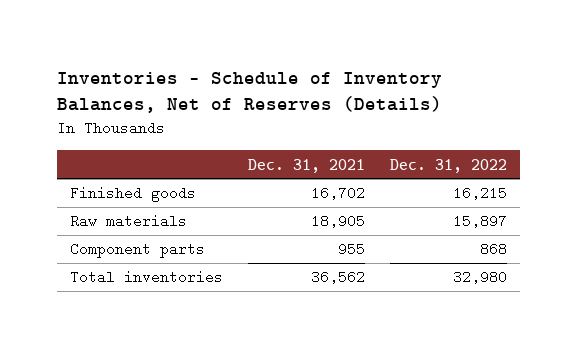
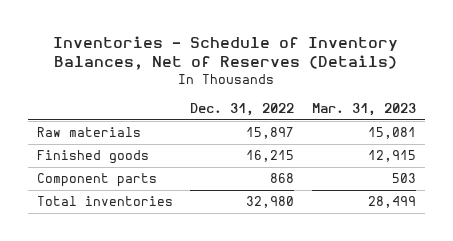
[247,158,365,173] Dec. 31, 2021 -> none
none -> [312,103,417,117] Mar. 31, 2023
[69,186,196,203] Finished goods -> [36,150,149,165] Finished goods

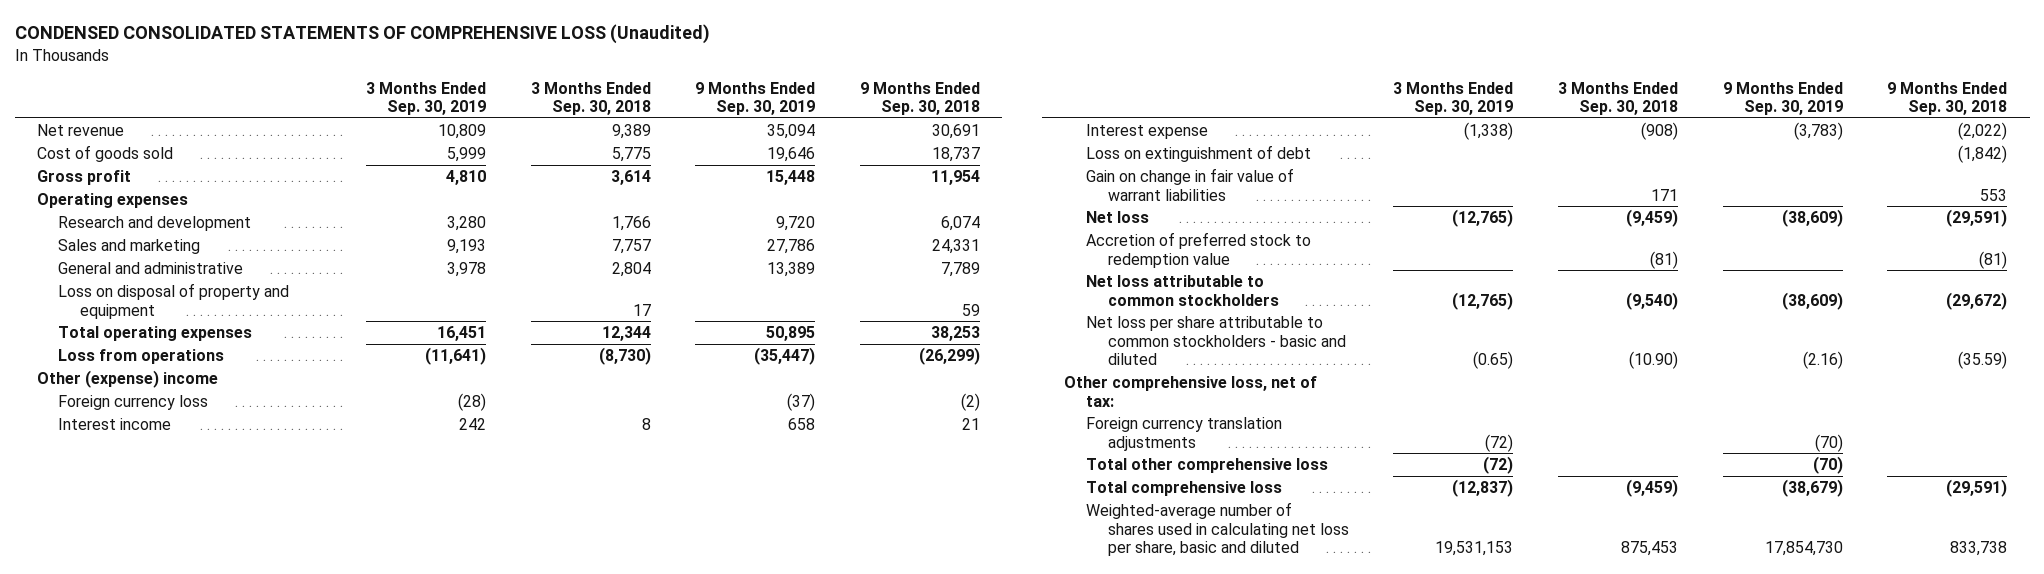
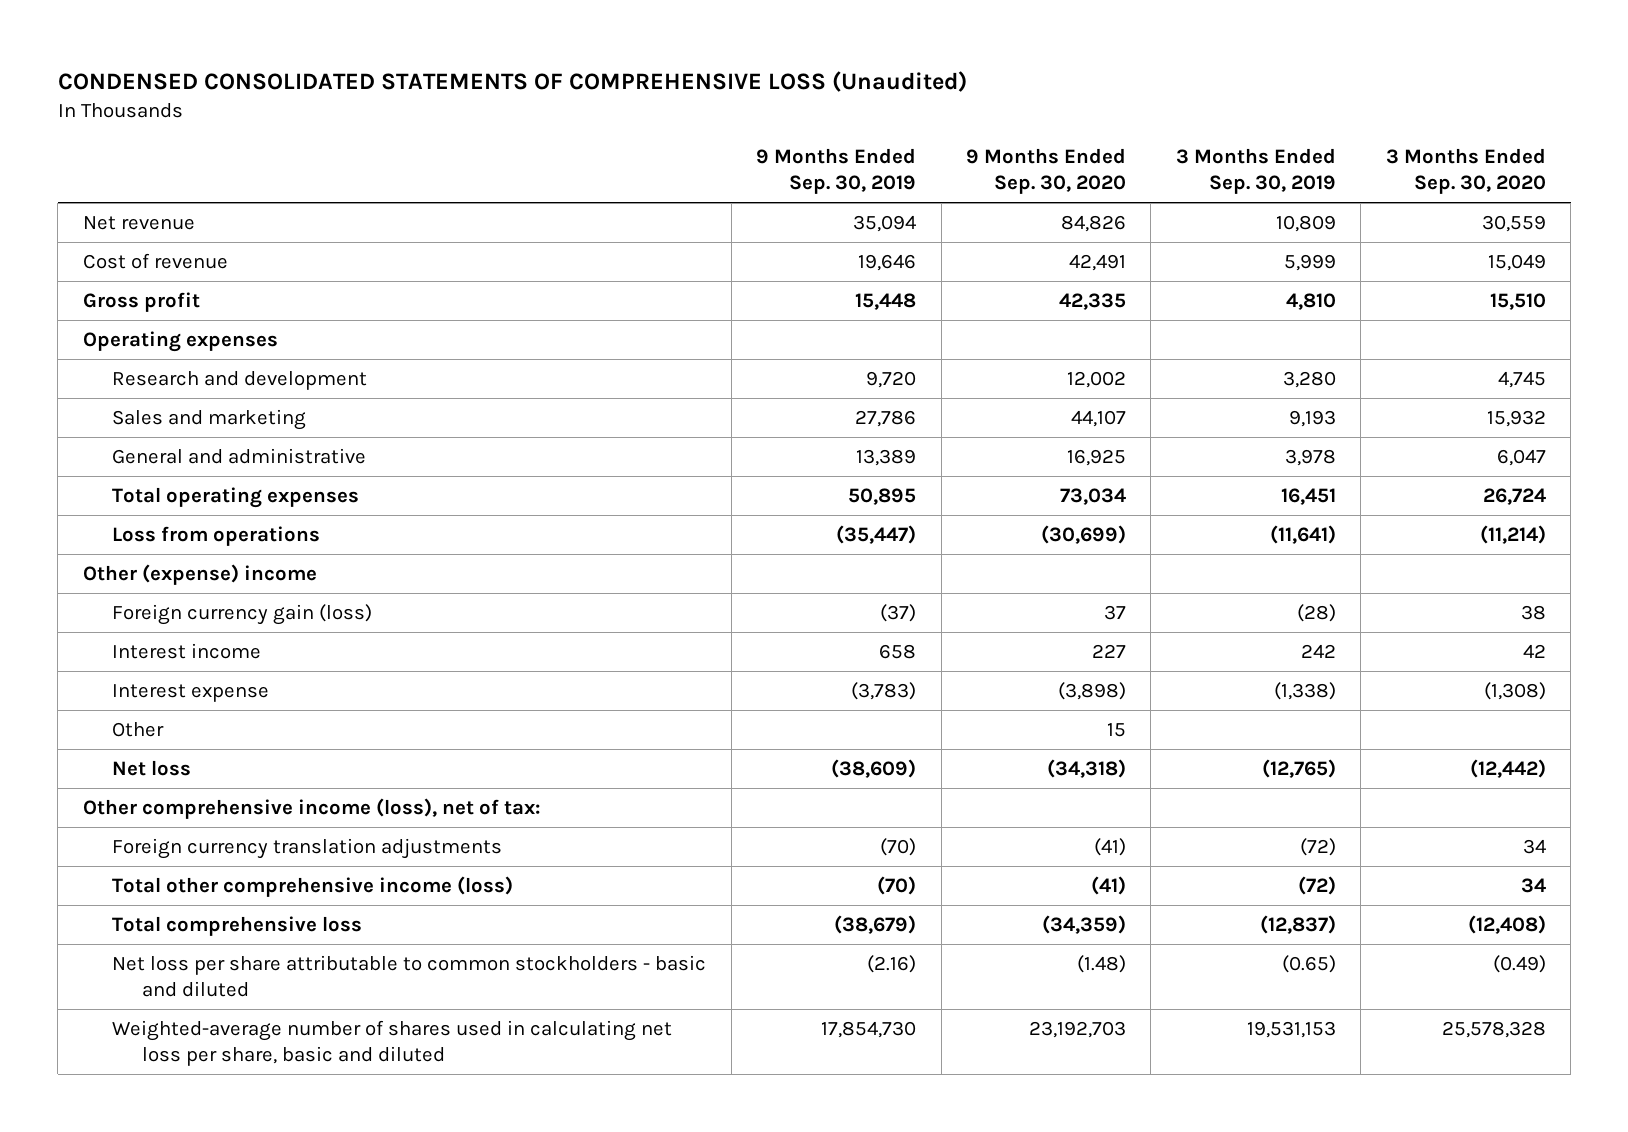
[530,81,651,115] 3 Months Ended Sep. 30, 2018 -> none
[859,81,980,115] 9 Months Ended Sep. 30, 2018 -> none
none -> [966,148,1127,194] 9 Months Ended Sep. 30, 2020
none -> [1385,148,1546,194] 3 Months Ended Sep. 30, 2020
[36,145,173,163] Cost of goods sold -> [82,253,228,270] Cost of revenue
[58,283,290,319] Loss on disposal of property and equipment -> none
[58,395,209,411] Foreign currency loss -> [112,604,373,626] Foreign currency gain (loss)
[1085,145,1311,163] Loss on extinguishment of debt -> none
[1085,168,1294,201] Gain on change in fair value of warrant liabilities -> none
none -> [112,722,165,738] Other
[1085,232,1311,268] Accretion of preferred stock to redemption value -> none
[1085,275,1279,306] Net loss attributable to common stockholders -> none
[1064,376,1318,407] Other comprehensive loss, net of tax: -> [82,798,541,820] Other comprehensive income (loss), net of tax:
[1085,458,1328,474] Total other comprehensive loss -> [112,876,514,898] Total other comprehensive income (loss)
[1085,316,1346,366] Net loss per share attributable to common stockholders - basic and diluted -> [112,955,707,997] Net loss per share attributable to common stockholders - basic and diluted

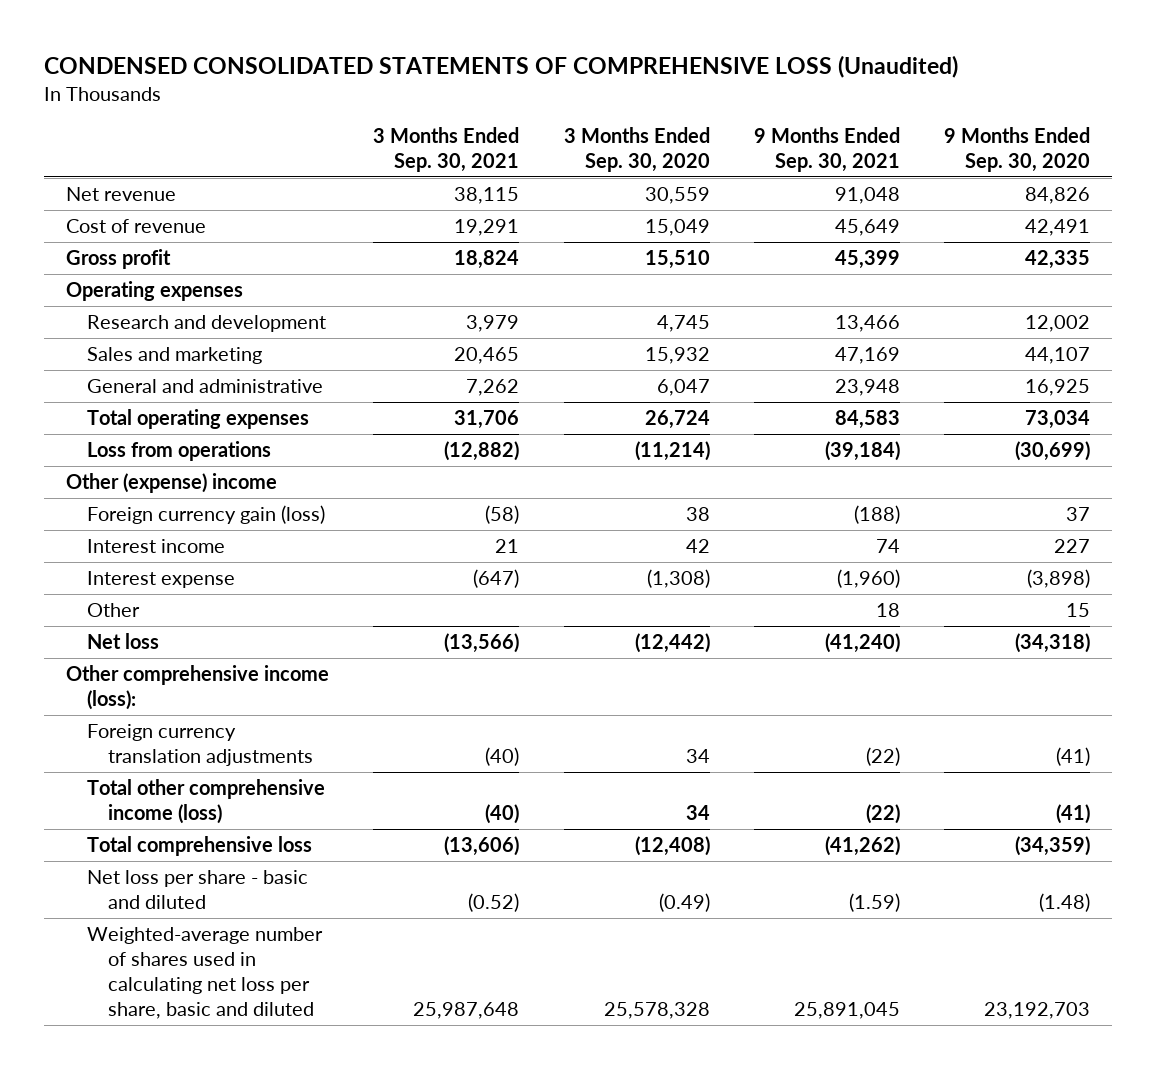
[756,148,917,194] 9 Months Ended Sep. 30, 2019 -> none
[1175,148,1336,194] 3 Months Ended Sep. 30, 2019 -> none
none -> [373,126,520,172] 3 Months Ended Sep. 30, 2021
none -> [753,126,900,172] 9 Months Ended Sep. 30, 2021
[82,798,541,820] Other comprehensive income (loss), net of tax: -> [66,664,330,710] Other comprehensive income (loss):
[112,955,707,997] Net loss per share attributable to common stockholders - basic and diluted -> [87,869,309,909] Net loss per share - basic and diluted

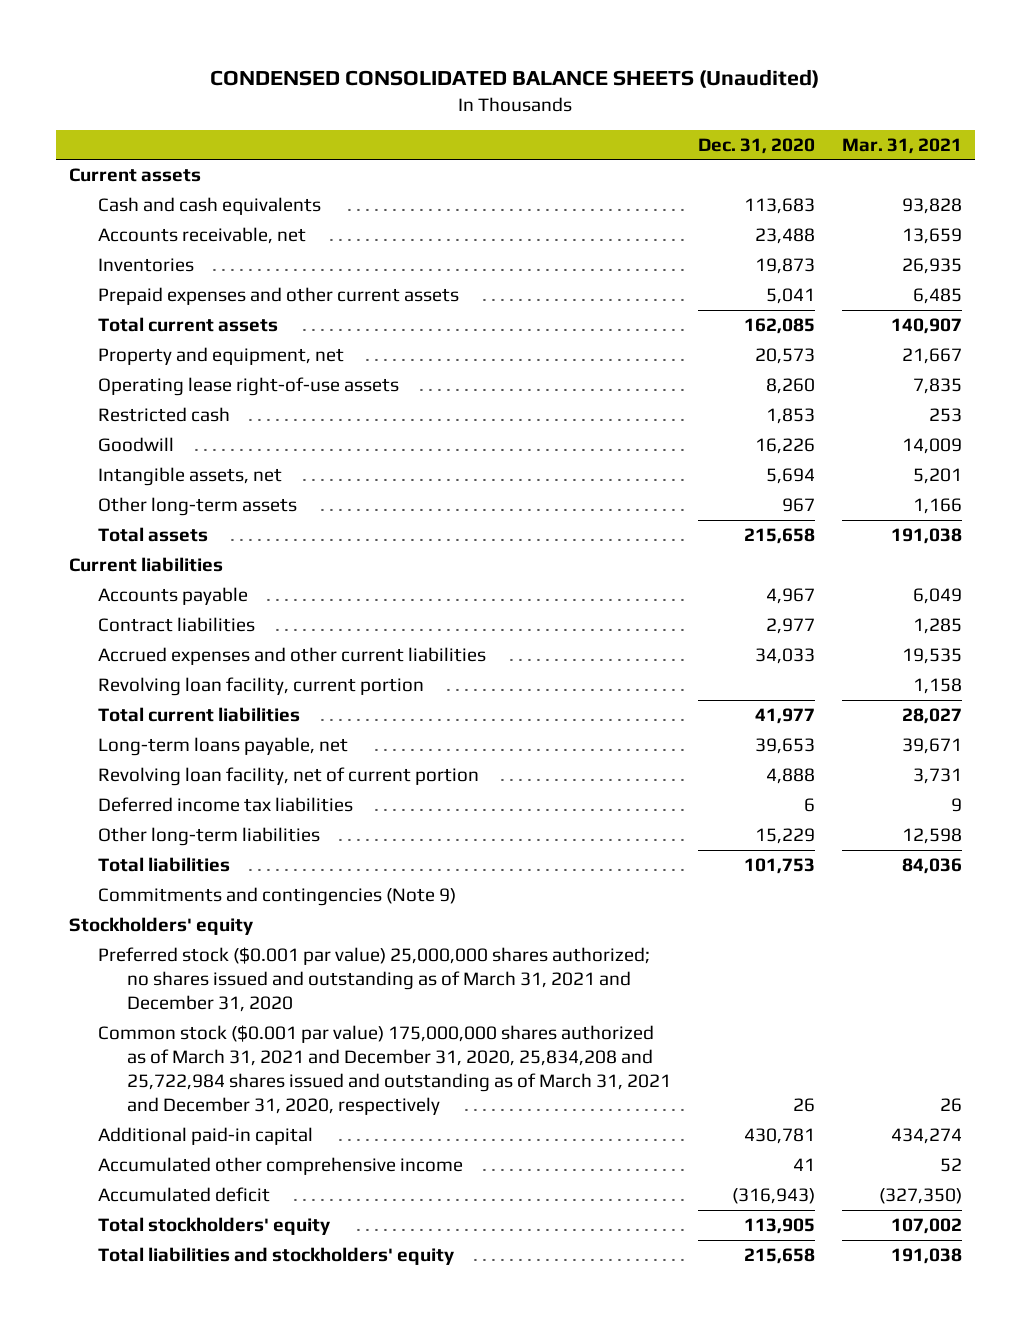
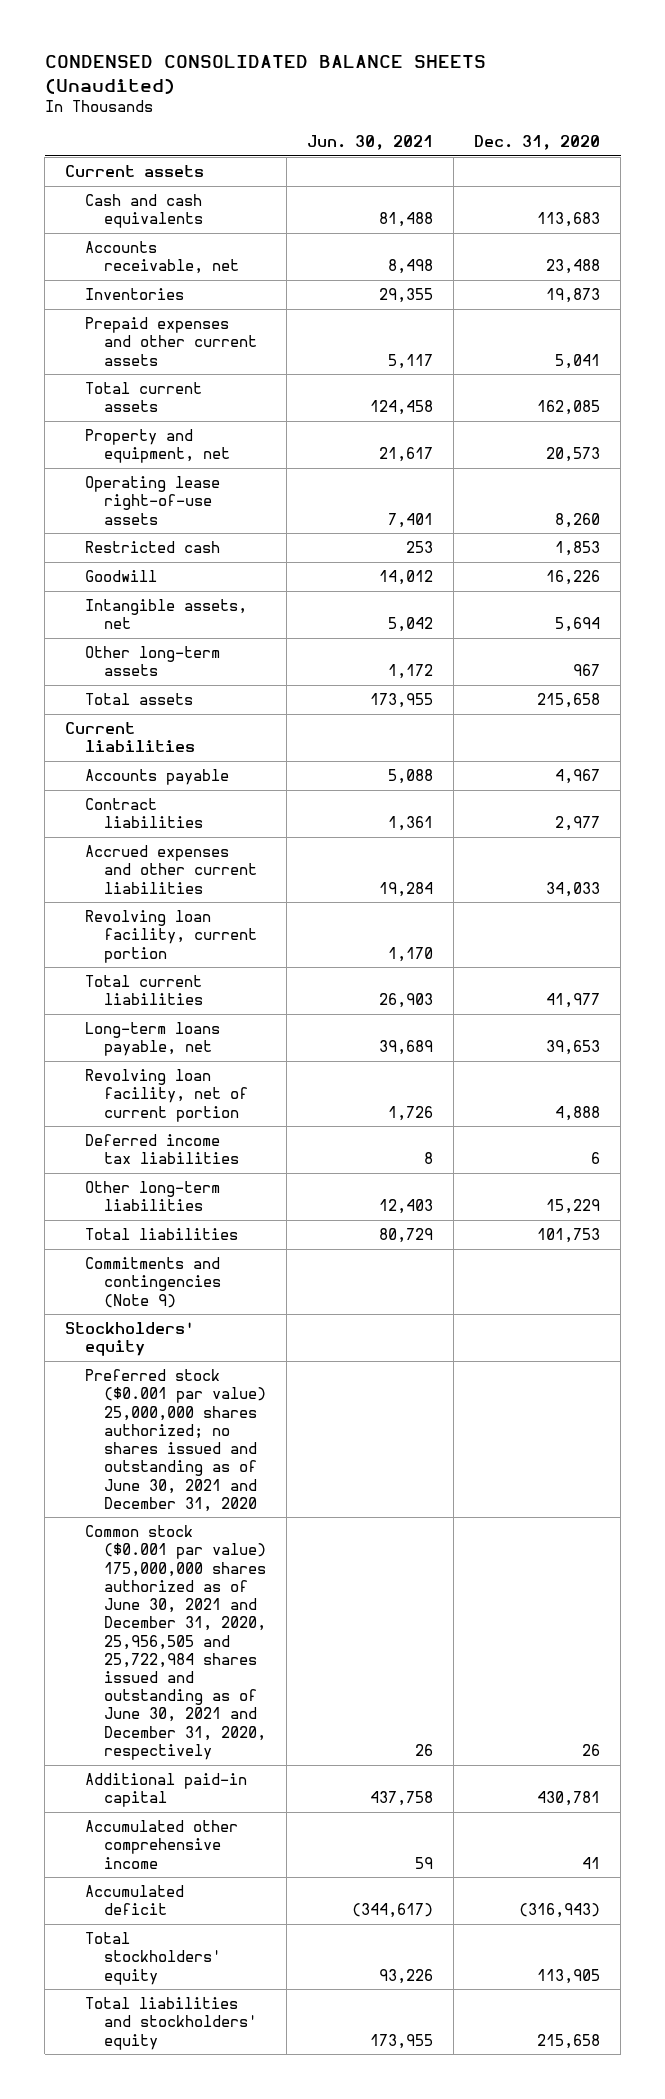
[841,137,962,154] Mar. 31, 2021 -> none
none -> [307,135,434,151] Jun. 30, 2021
[98,947,651,1012] Preferred stock ($0.001 par value) 25,000,000 shares authorized; no shares issued and outstanding as of March 31, 2021 and December 31, 2020 -> [84,1369,267,1512] Preferred stock ($0.001 par value) 25,000,000 shares authorized; no shares issued and outstanding as of June 30, 2021 and December 31, 2020
[98,1025,672,1115] Common stock ($0.001 par value) 175,000,000 shares authorized as of March 31, 2021 and December 31, 2020, 25,834,208 and 25,722,984 shares issued and outstanding as of March 31, 2021 and December 31, 2020, respectively -> [84,1525,267,1760] Common stock ($0.001 par value) 175,000,000 shares authorized as of June 30, 2021 and December 31, 2020, 25,956,505 and 25,722,984 shares issued and outstanding as of June 30, 2021 and December 31, 2020, respectively

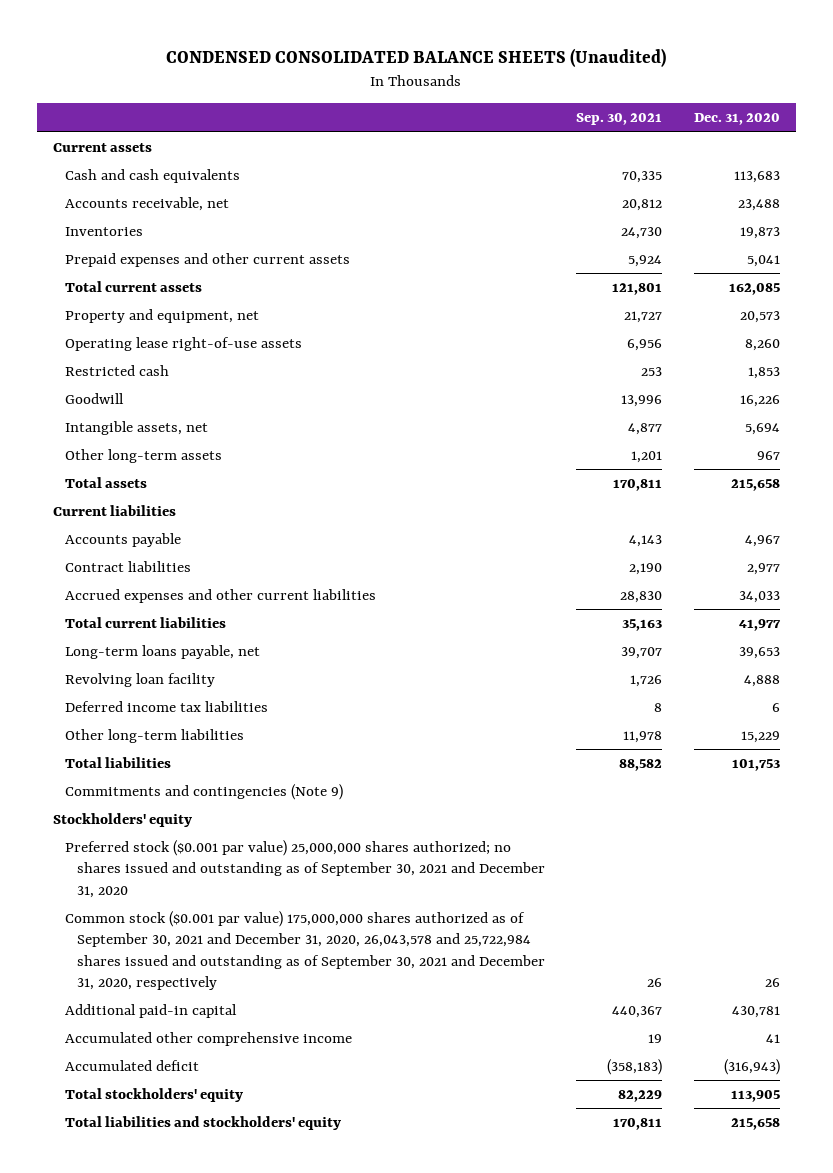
[307,135,434,151] Jun. 30, 2021 -> none
none -> [576,113,663,126] Sep. 30, 2021
[84,910,258,963] Revolving loan facility, current portion -> none
[84,1069,249,1122] Revolving loan facility, net of current portion -> [64,673,215,688] Revolving loan facility
[84,1369,267,1512] Preferred stock ($0.001 par value) 25,000,000 shares authorized; no shares issued and outstanding as of June 30, 2021 and December 31, 2020 -> [64,840,545,898] Preferred stock ($0.001 par value) 25,000,000 shares authorized; no shares issued and outstanding as of September 30, 2021 and December 31, 2020
[84,1525,267,1760] Common stock ($0.001 par value) 175,000,000 shares authorized as of June 30, 2021 and December 31, 2020, 25,956,505 and 25,722,984 shares issued and outstanding as of June 30, 2021 and December 31, 2020, respectively -> [64,911,545,990] Common stock ($0.001 par value) 175,000,000 shares authorized as of September 30, 2021 and December 31, 2020, 26,043,578 and 25,722,984 shares issued and outstanding as of September 30, 2021 and December 31, 2020, respectively

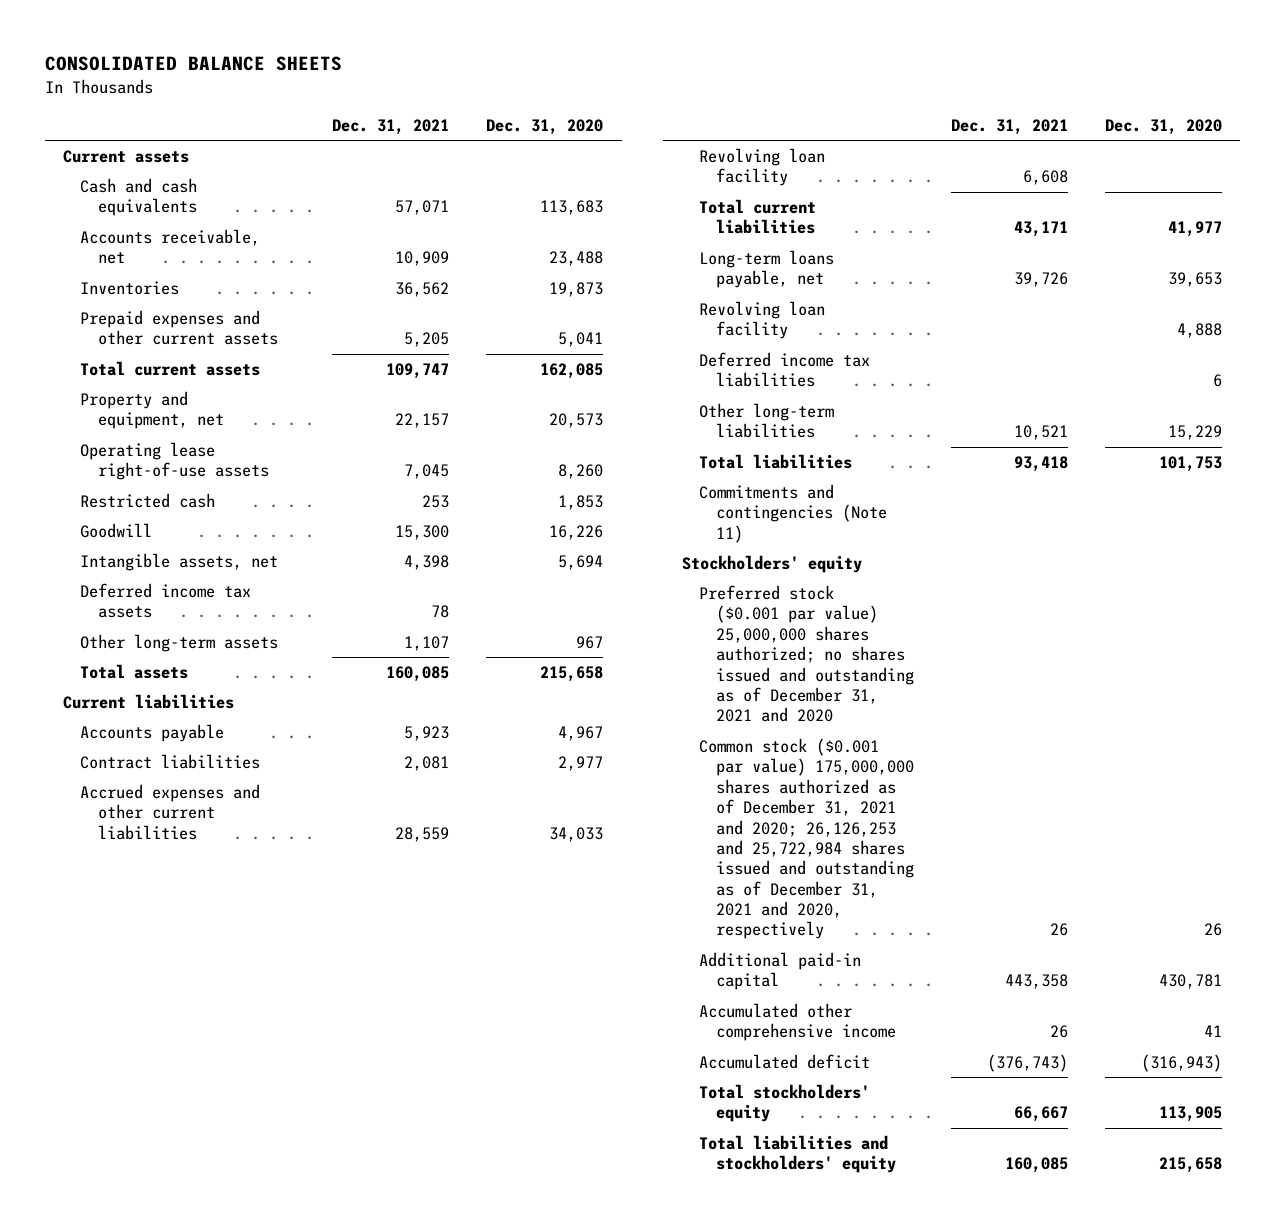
[166,48,667,68] CONDENSED CONSOLIDATED BALANCE SHEETS (Unaudited) -> [44,56,342,72] CONSOLIDATED BALANCE SHEETS
[576,113,663,126] Sep. 30, 2021 -> none
none -> [332,118,450,135] Dec. 31, 2021
none -> [80,583,252,619] Deferred income tax assets
none -> [698,148,825,187] Revolving loan facility
[64,784,343,801] Commitments and contingencies (Note 9) -> [698,484,888,543] Commitments and contingencies (Note 11)
[64,840,545,898] Preferred stock ($0.001 par value) 25,000,000 shares authorized; no shares issued and outstanding as of September 30, 2021 and December 31, 2020 -> [698,585,915,723] Preferred stock ($0.001 par value) 25,000,000 shares authorized; no shares issued and outstanding as of December 31, 2021 and 2020
[64,911,545,990] Common stock ($0.001 par value) 175,000,000 shares authorized as of September 30, 2021 and December 31, 2020, 26,043,578 and 25,722,984 shares issued and outstanding as of September 30, 2021 and December 31, 2020, respectively -> [698,738,915,940] Common stock ($0.001 par value) 175,000,000 shares authorized as of December 31, 2021 and 2020; 26,126,253 and 25,722,984 shares issued and outstanding as of December 31, 2021 and 2020, respectively

